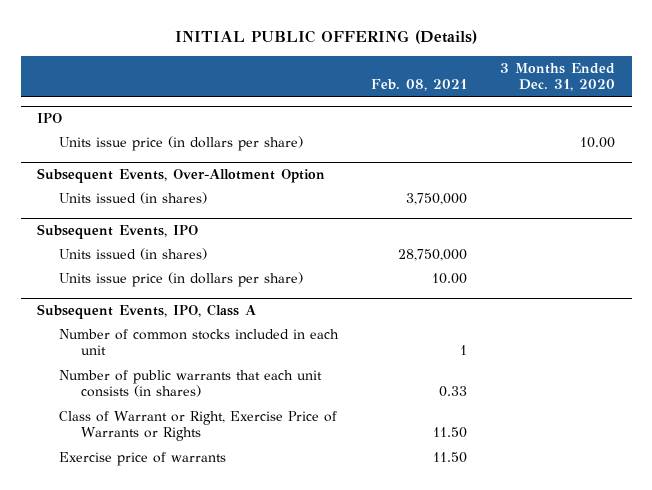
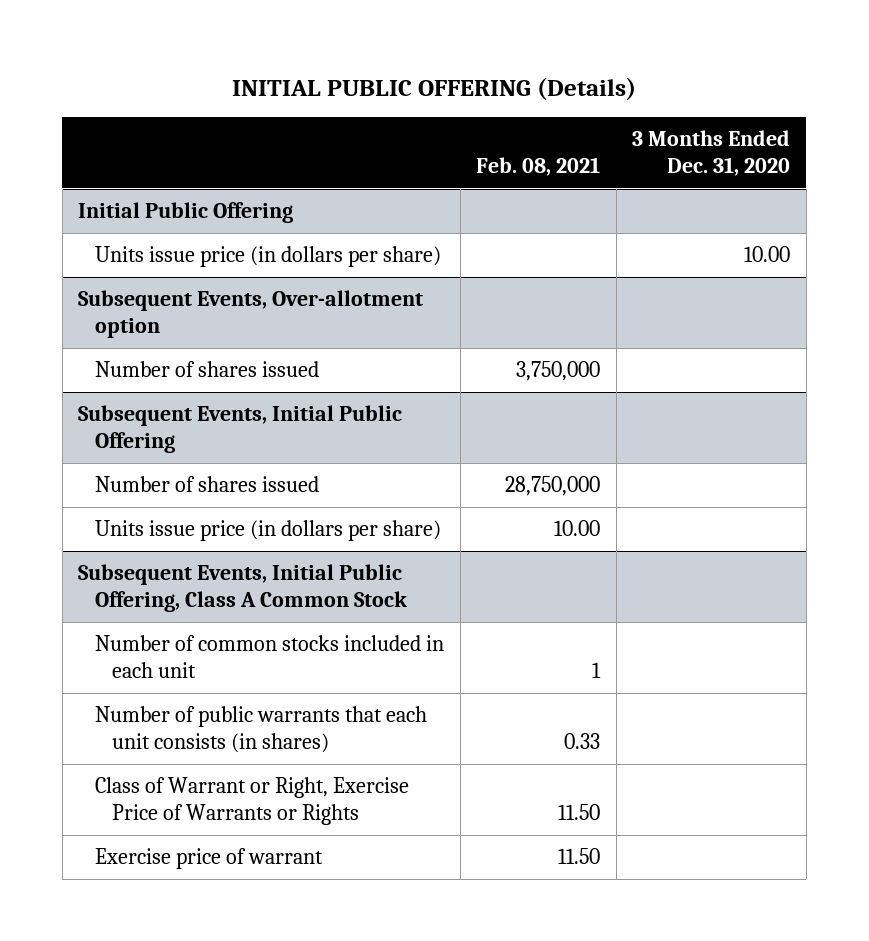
[37,113,63,124] IPO -> [78,202,294,224] Initial Public Offering
[37,224,199,240] Subsequent Events, IPO -> none
[37,168,326,184] Subsequent Events, Over-Allotment Option -> [78,290,424,339] Subsequent Events, Over-allotment option
[59,191,208,204] Units issued (in shares) -> [95,361,320,378] Number of shares issued
none -> [78,405,403,454] Subsequent Events, Initial Public Offering
[59,247,208,260] Units issued (in shares) -> [95,476,320,493] Number of shares issued
[37,304,257,320] Subsequent Events, IPO, Class A -> none
none -> [78,564,409,613] Subsequent Events, Initial Public Offering, Class A Common Stock
[59,451,227,466] Exercise price of warrants -> [95,848,324,870] Exercise price of warrant

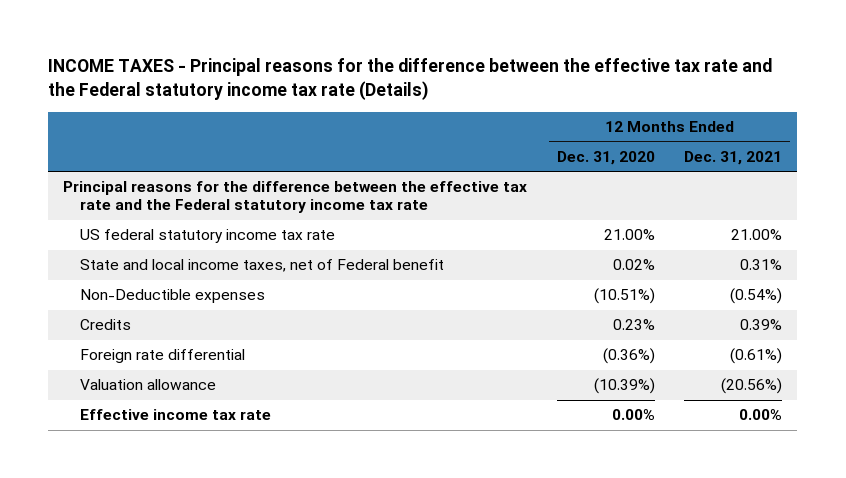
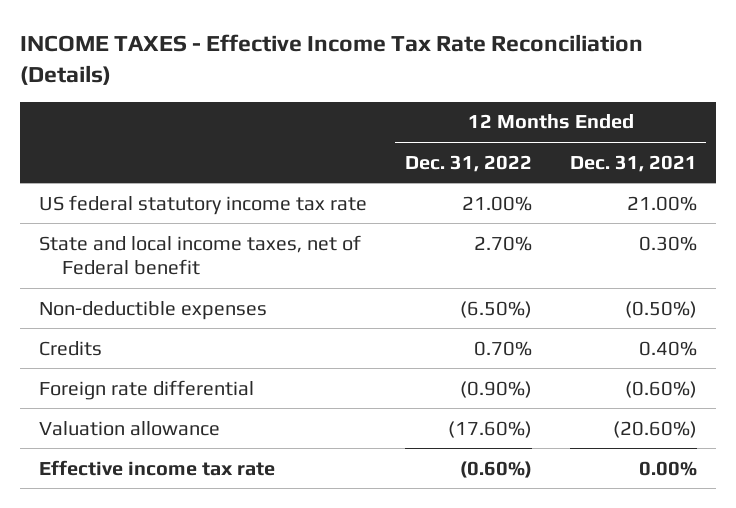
[48,58,773,101] INCOME TAXES - Principal reasons for the difference between the effective tax rate and the Federal statutory income tax rate (Details) -> [19,33,643,85] INCOME TAXES - Effective Income Tax Rate Reconciliation (Details)
[556,150,655,165] Dec. 31, 2020 -> none
none -> [404,154,532,172] Dec. 31, 2022
[63,181,528,214] Principal reasons for the difference between the effective tax rate and the Federal statutory income tax rate -> none
[740,259,783,271] 0.31% -> [638,235,697,251] 0.30%
[79,289,265,304] Non-Deductible expenses -> [38,300,267,320] Non-deductible expenses
[730,288,783,305] (0.54%) -> [624,300,697,318] (0.50%)
[740,319,783,331] 0.39% -> [638,340,697,356] 0.40%
[730,348,783,365] (0.61%) -> [624,380,697,398] (0.60%)
[721,378,783,395] (20.56%) -> [612,420,697,438] (20.60%)

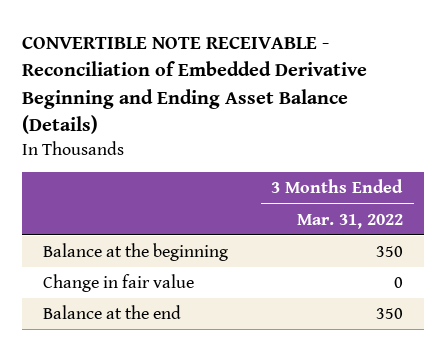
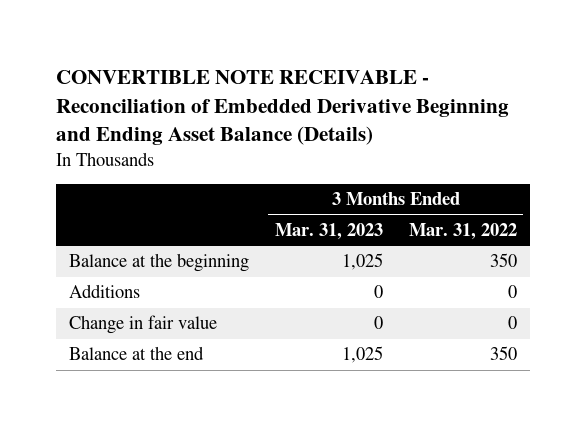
none -> [274,222,383,240] Mar. 31, 2023
none -> [68,284,140,299] Additions

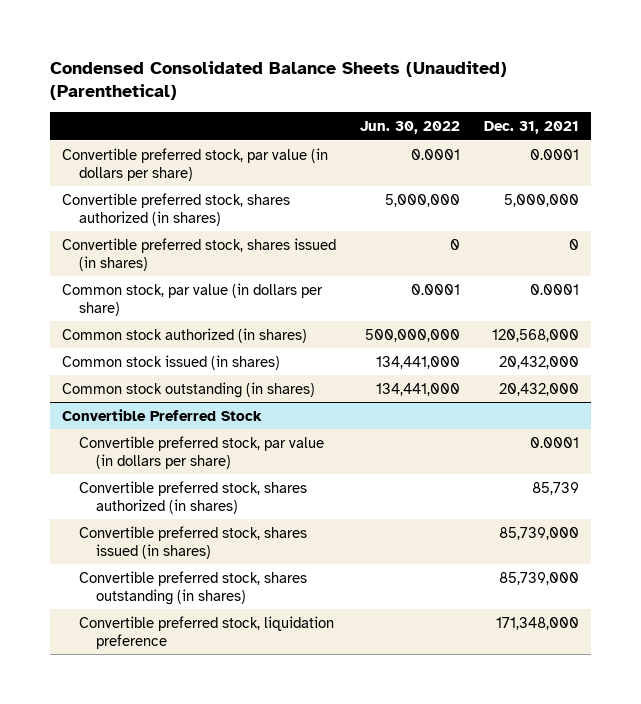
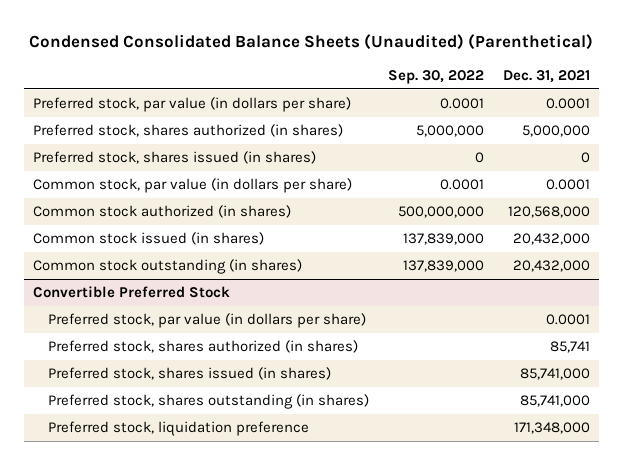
[360,121,461,135] Jun. 30, 2022 -> none
none -> [387,69,484,84] Sep. 30, 2022
[62,147,329,181] Convertible preferred stock, par value (in dollars per share) -> [33,97,352,113] Preferred stock, par value (in dollars per share)
[62,192,291,226] Convertible preferred stock, shares authorized (in shares) -> [33,124,344,138] Preferred stock, shares authorized (in shares)
[62,237,337,271] Convertible preferred stock, shares issued (in shares) -> [33,151,317,165] Preferred stock, shares issued (in shares)
[79,435,325,469] Convertible preferred stock, par value (in dollars per share) -> [47,313,366,329] Preferred stock, par value (in dollars per share)
[79,480,308,514] Convertible preferred stock, shares authorized (in shares) -> [47,340,358,354] Preferred stock, shares authorized (in shares)
[531,481,579,495] 85,739 -> [549,341,590,354] 85,741
[79,525,308,559] Convertible preferred stock, shares issued (in shares) -> [47,367,331,381] Preferred stock, shares issued (in shares)
[498,526,579,540] 85,739,000 -> [519,368,590,381] 85,741,000
[79,570,308,605] Convertible preferred stock, shares outstanding (in shares) -> [47,394,369,410] Preferred stock, shares outstanding (in shares)
[498,571,579,585] 85,739,000 -> [519,395,590,408] 85,741,000
[79,615,335,649] Convertible preferred stock, liquidation preference -> [47,421,309,437] Preferred stock, liquidation preference

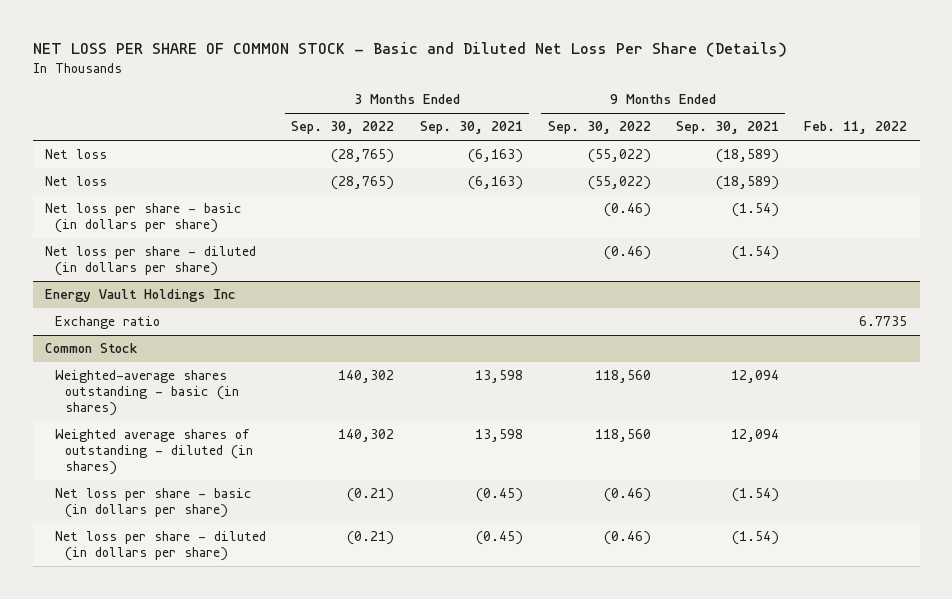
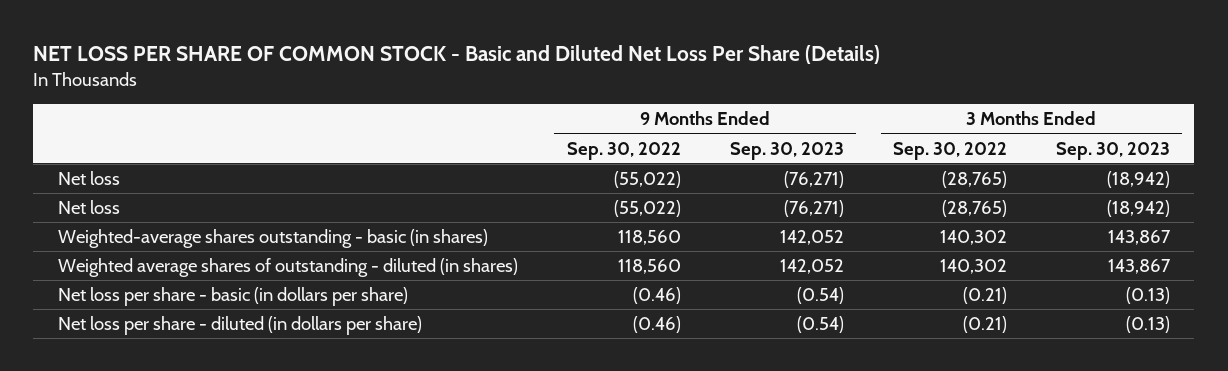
[419,121,523,135] Sep. 30, 2021 -> none
[676,121,780,135] Sep. 30, 2021 -> none
[804,121,908,135] Feb. 11, 2022 -> none
none -> [729,141,844,160] Sep. 30, 2023
none -> [1055,141,1170,160] Sep. 30, 2023
[45,203,243,234] Net loss per share - basic (in dollars per share) -> none
[45,246,257,277] Net loss per share - diluted (in dollars per share) -> none
[45,289,237,303] Energy Vault Holdings Inc -> none
[55,316,161,330] Exchange ratio -> none
[45,343,139,354] Common Stock -> none

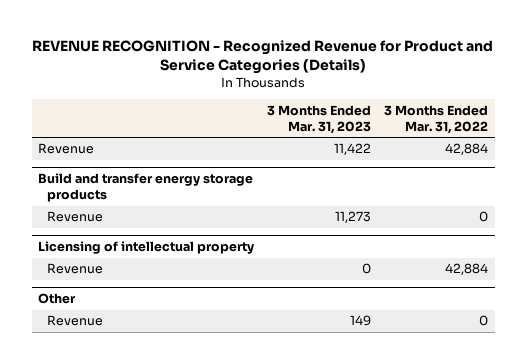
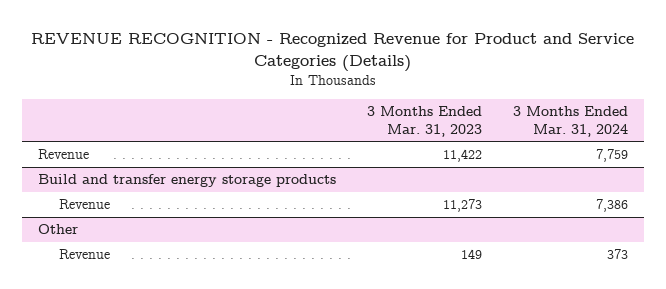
[384,104,489,134] 3 Months Ended Mar. 31, 2022 -> none
none -> [513,106,629,137] 3 Months Ended Mar. 31, 2024
[38,241,255,255] Licensing of intellectual property -> none
[47,263,104,275] Revenue -> none

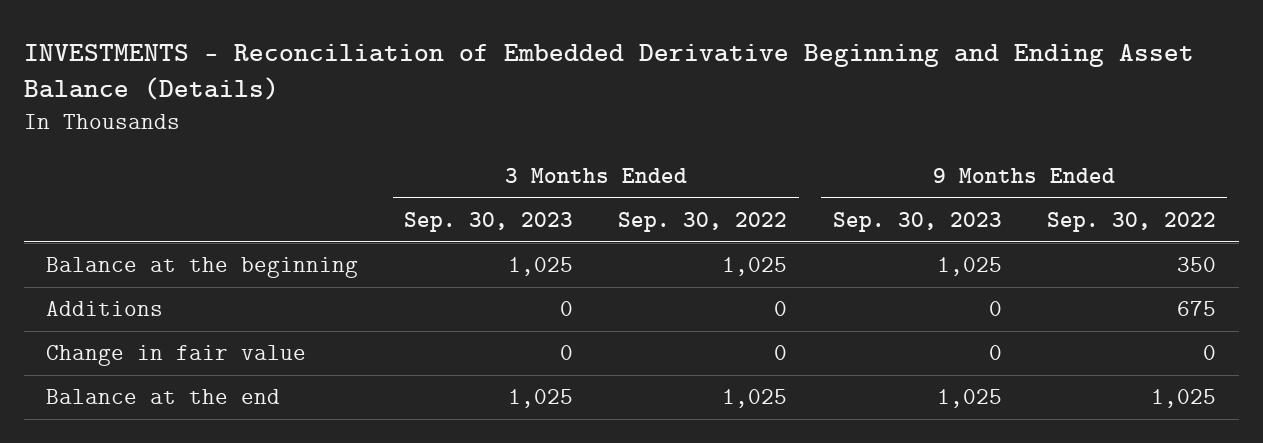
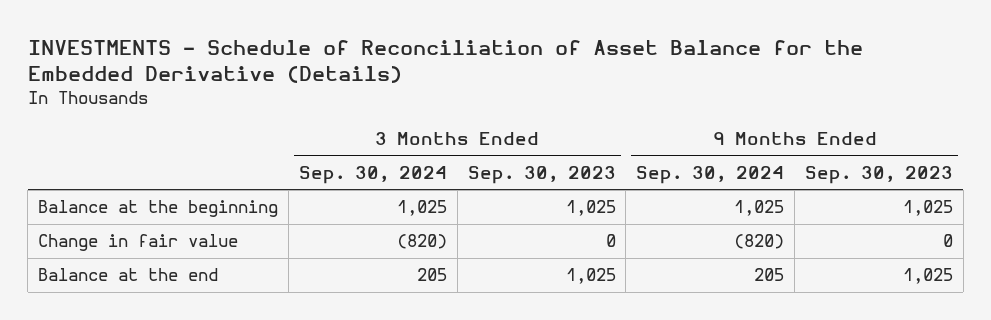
[23,43,1194,101] INVESTMENTS - Reconciliation of Embedded Derivative Beginning and Ending Asset Balance (Details) -> [27,39,863,84] INVESTMENTS - Schedule of Reconciliation of Asset Balance for the Embedded Derivative (Details)
[618,211,788,232] Sep. 30, 2022 -> none
[1047,211,1217,232] Sep. 30, 2022 -> none
none -> [298,165,447,184] Sep. 30, 2024
none -> [636,165,785,184] Sep. 30, 2024
[46,301,164,317] Additions -> none

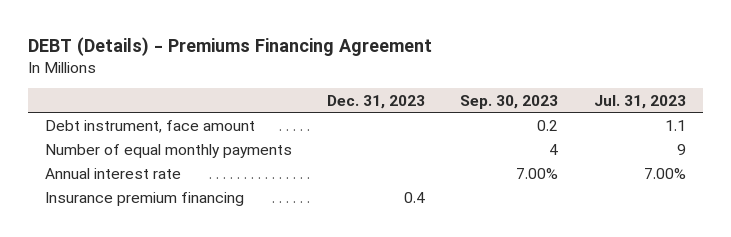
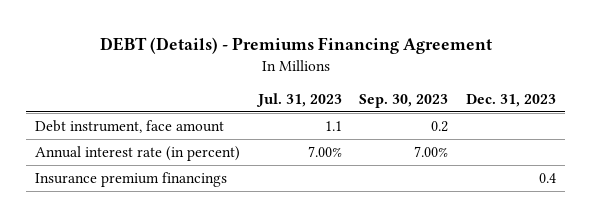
[45,143,293,158] Number of equal monthly payments -> none
[45,167,182,179] Annual interest rate -> [35,145,241,161] Annual interest rate (in percent)
[45,191,245,206] Insurance premium financing -> [35,171,228,187] Insurance premium financings

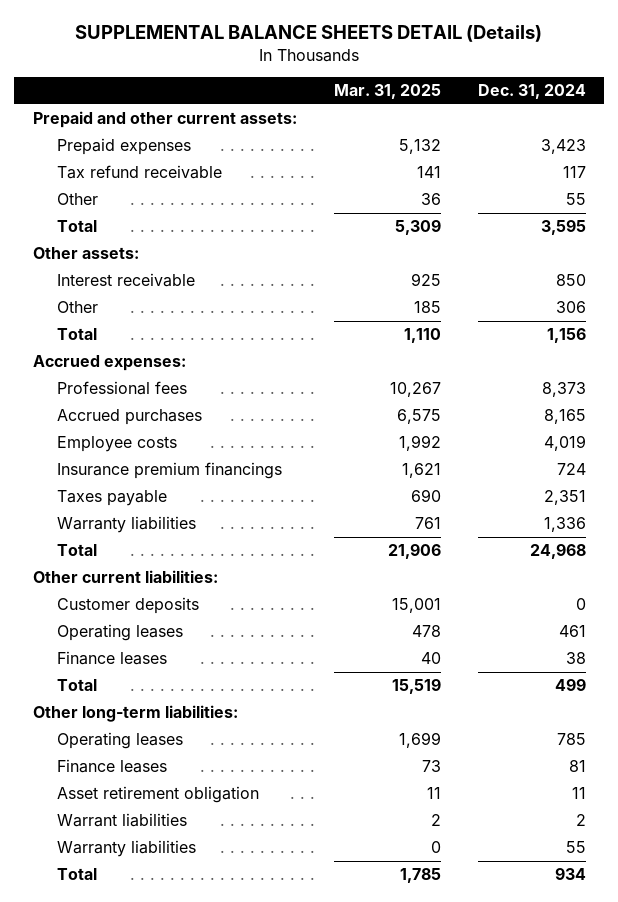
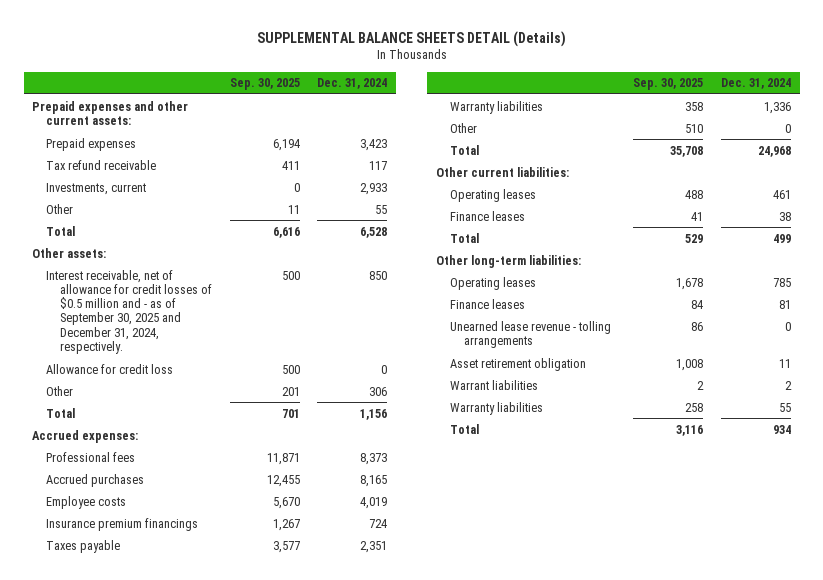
[333,83,441,99] Mar. 31, 2025 -> none
none -> [229,78,300,91] Sep. 30, 2025
[32,111,297,129] Prepaid and other current assets: -> [32,100,189,125] Prepaid expenses and other current assets:
none -> [46,182,147,195] Investments, current
[540,219,586,236] 3,595 -> [360,226,388,238] 6,528
[57,273,196,288] Interest receivable -> [46,269,213,354] Interest receivable, net of allowance for credit losses of $0.5 million and - as of September 30, 2025 and December 31, 2024, respectively.
none -> [46,363,174,374] Allowance for credit loss
none -> [449,122,477,133] Other
[57,597,200,615] Customer deposits -> none
none -> [449,320,611,348] Unearned lease revenue - tolling arrangements

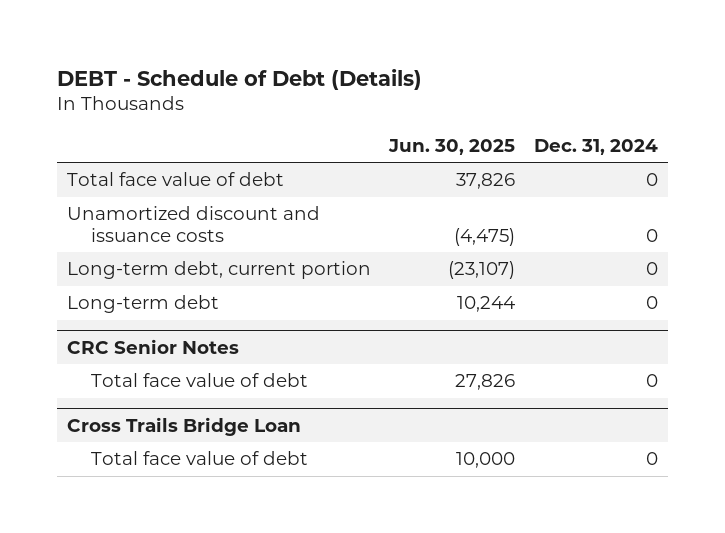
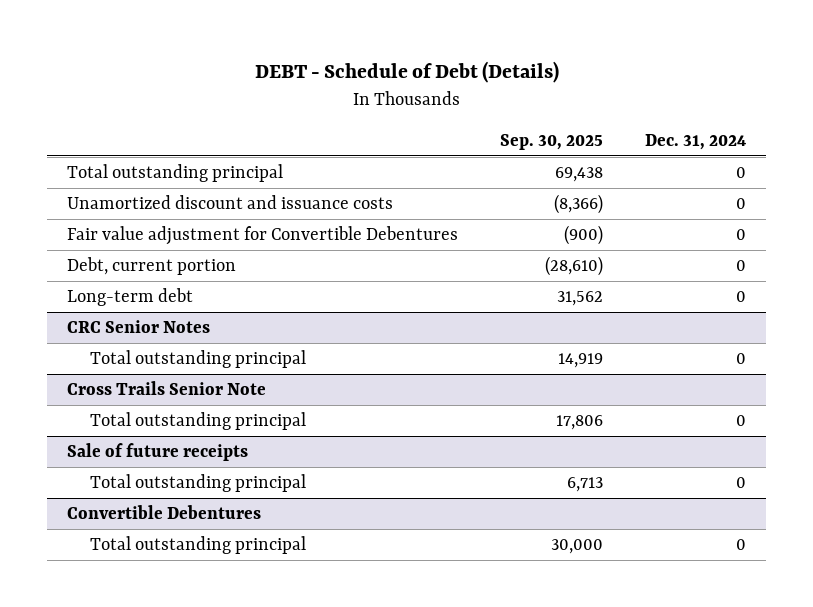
[388,138,516,155] Jun. 30, 2025 -> none
none -> [500,134,604,151] Sep. 30, 2025
[66,172,284,187] Total face value of debt -> [67,164,284,183] Total outstanding principal
none -> [67,226,459,246] Fair value adjustment for Convertible Debentures
[66,261,371,280] Long-term debt, current portion -> [67,257,237,276] Debt, current portion
[91,373,309,388] Total face value of debt -> [89,350,306,369] Total outstanding principal
[66,416,301,436] Cross Trails Bridge Loan -> [67,381,267,396] Cross Trails Senior Note
[91,451,309,466] Total face value of debt -> [89,412,306,431] Total outstanding principal
none -> [67,443,249,462] Sale of future receipts
none -> [89,474,306,493] Total outstanding principal
none -> [67,505,262,520] Convertible Debentures
none -> [89,536,306,555] Total outstanding principal

